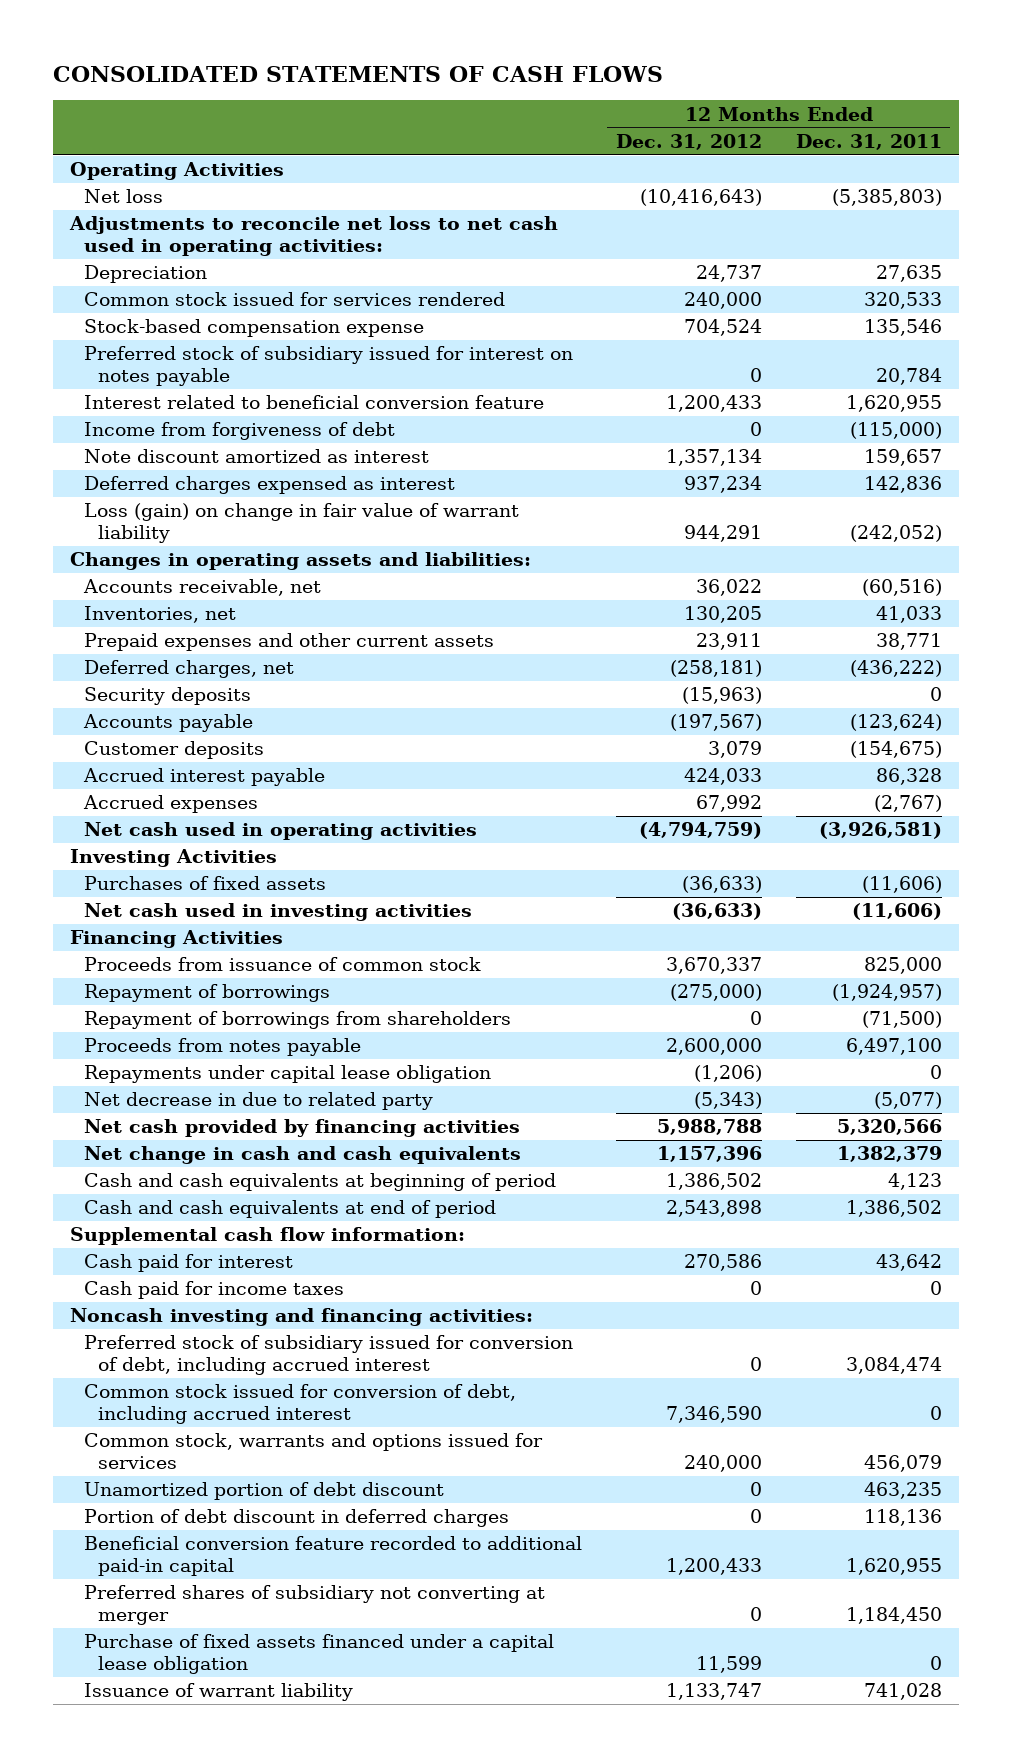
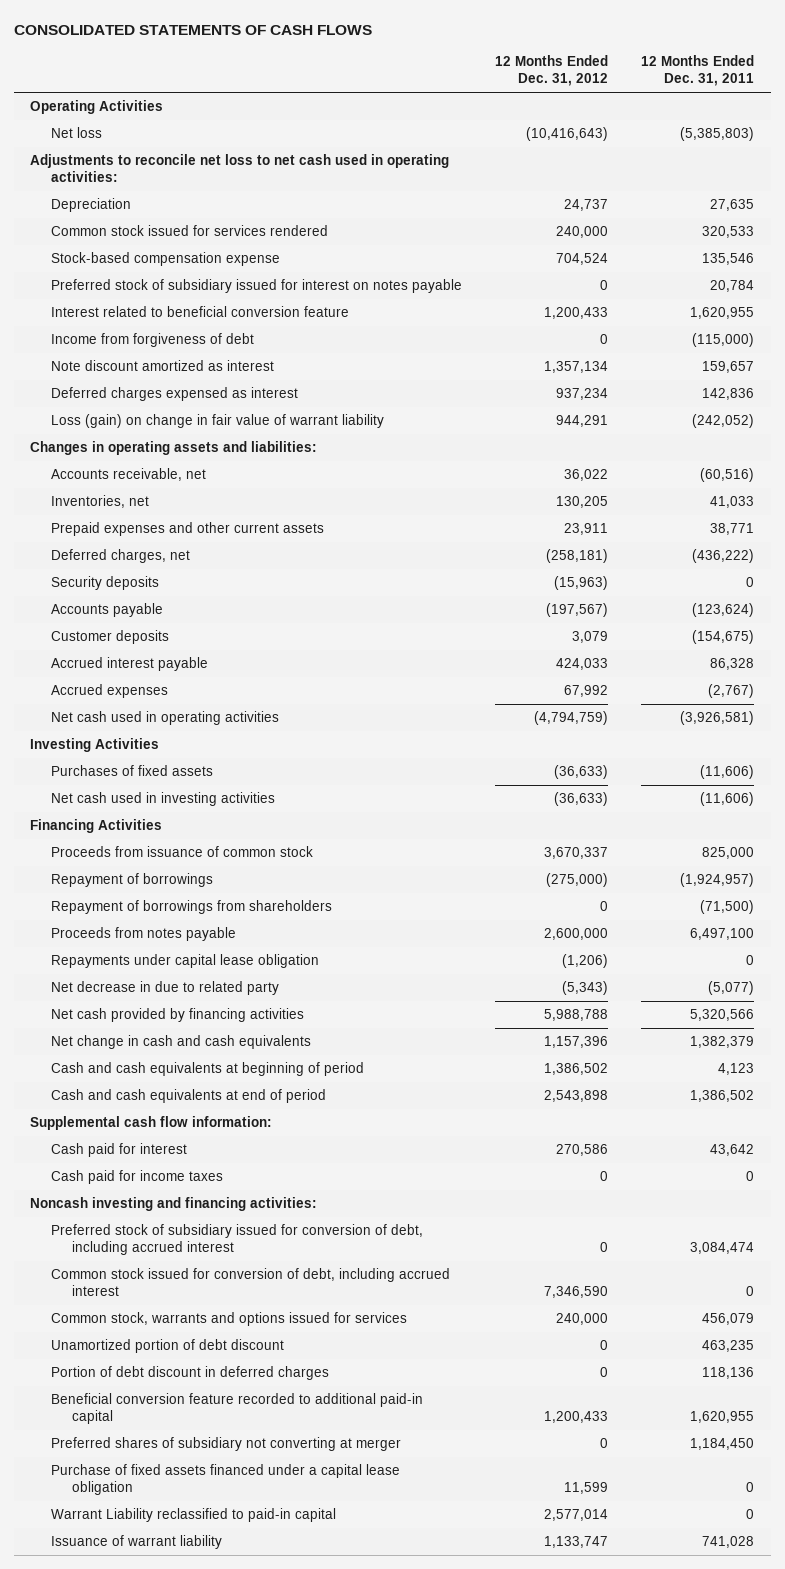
none -> [51,1507,337,1522] Warrant Liability reclassified to paid-in capital

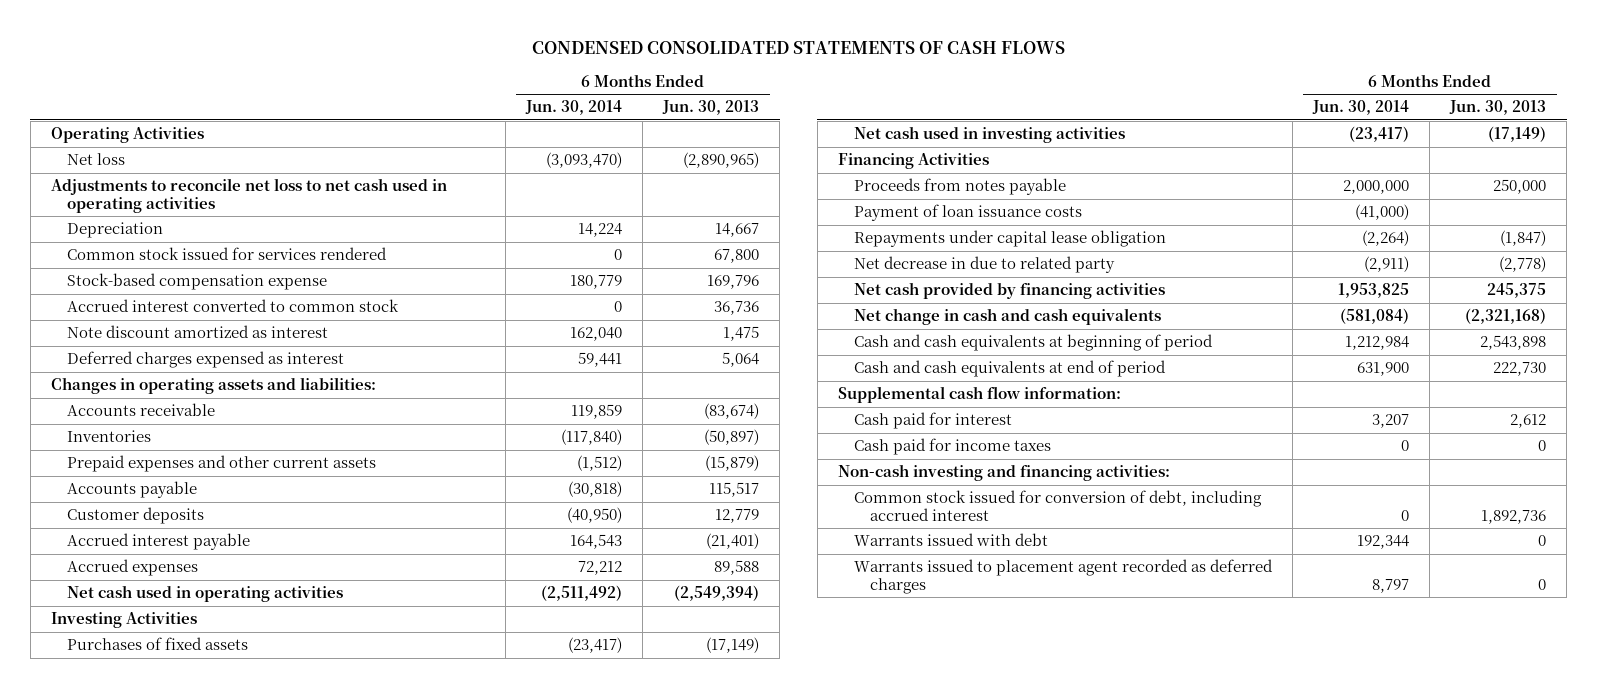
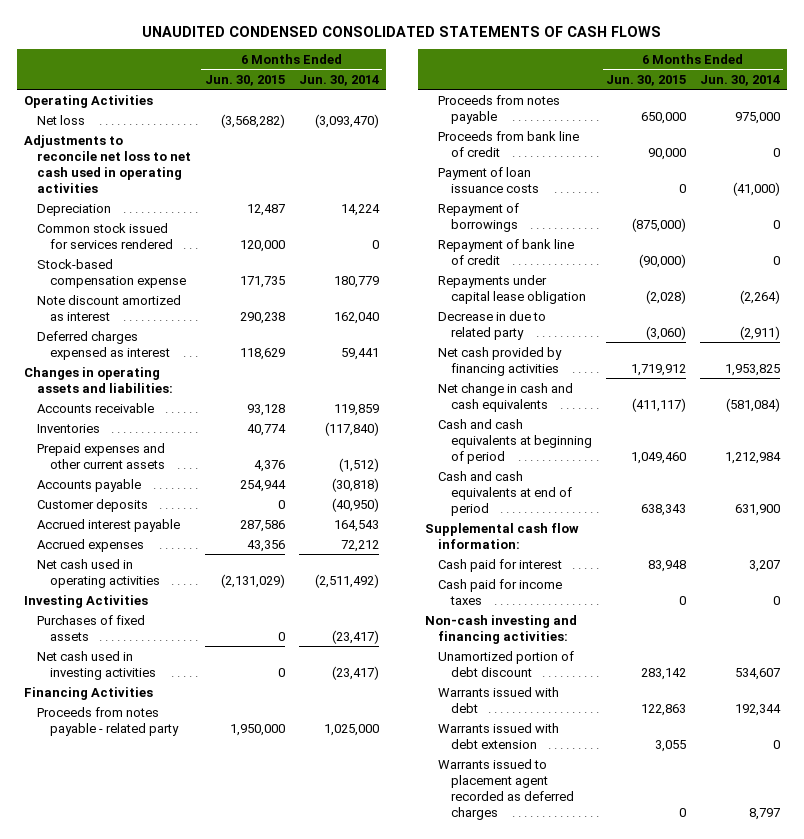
[531,40,1065,54] CONDENSED CONSOLIDATED STATEMENTS OF CASH FLOWS -> [141,25,661,37] UNAUDITED CONDENSED CONSOLIDATED STATEMENTS OF CASH FLOWS
[662,100,760,116] Jun. 30, 2013 -> none
none -> [204,74,285,86] Jun. 30, 2015
[66,299,399,313] Accrued interest converted to common stock -> none
none -> [36,706,180,736] Proceeds from notes payable - related party
[1342,180,1409,195] 2,000,000 -> [734,111,780,124] 975,000
none -> [437,130,579,157] Proceeds from bank line of credit
none -> [437,202,519,232] Repayment of borrowings
none -> [437,238,574,265] Repayment of bank line of credit
[853,256,1115,274] Net decrease in due to related party -> [437,310,546,340] Decrease in due to related party
[853,490,1262,522] Common stock issued for conversion of debt, including accrued interest -> none
none -> [437,650,574,677] Unamortized portion of debt discount
none -> [437,722,559,749] Warrants issued with debt extension

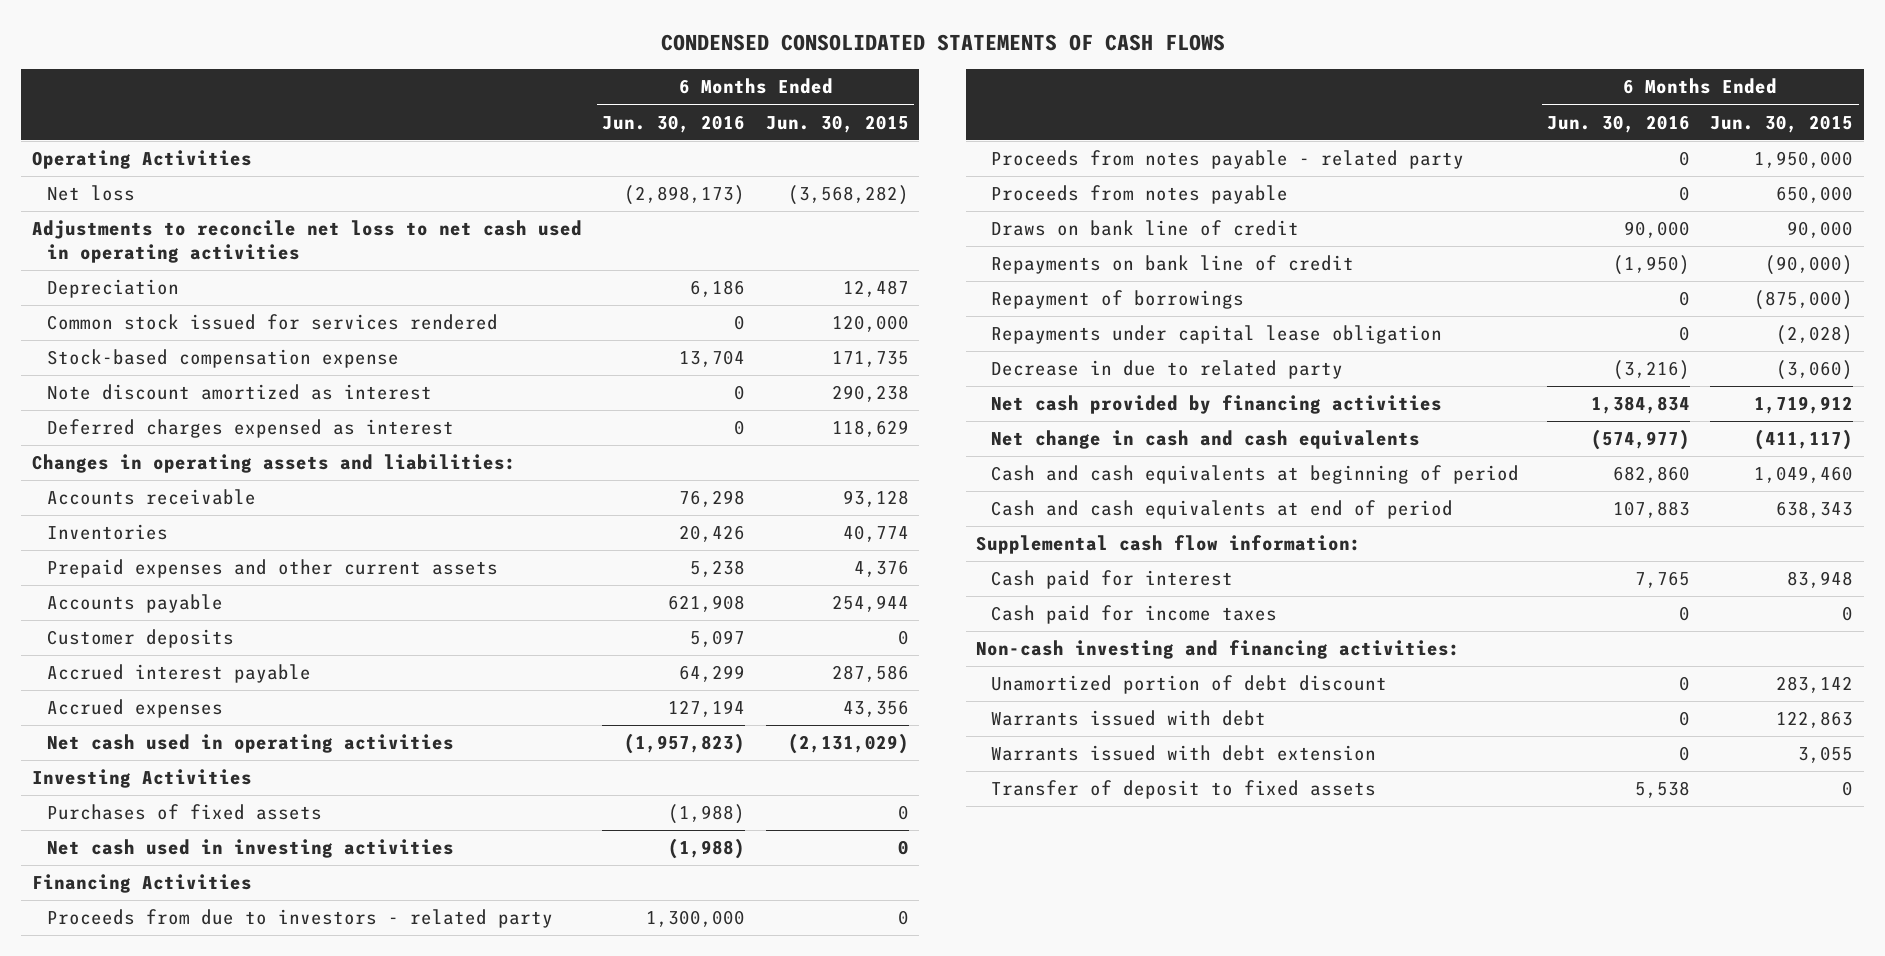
[141,25,661,37] UNAUDITED CONDENSED CONSOLIDATED STATEMENTS OF CASH FLOWS -> [660,34,1225,52] CONDENSED CONSOLIDATED STATEMENTS OF CASH FLOWS
[298,74,379,86] Jun. 30, 2014 -> none
none -> [602,114,746,133] Jun. 30, 2016
none -> [46,909,553,929] Proceeds from due to investors - related party
[437,166,540,193] Payment of loan issuance costs -> none
[437,130,579,157] Proceeds from bank line of credit -> [991,220,1300,237] Draws on bank line of credit
none -> [991,255,1355,275] Repayments on bank line of credit
[437,238,574,265] Repayment of bank line of credit -> none
[437,758,575,820] Warrants issued to placement agent recorded as deferred charges -> none
none -> [991,780,1377,800] Transfer of deposit to fixed assets

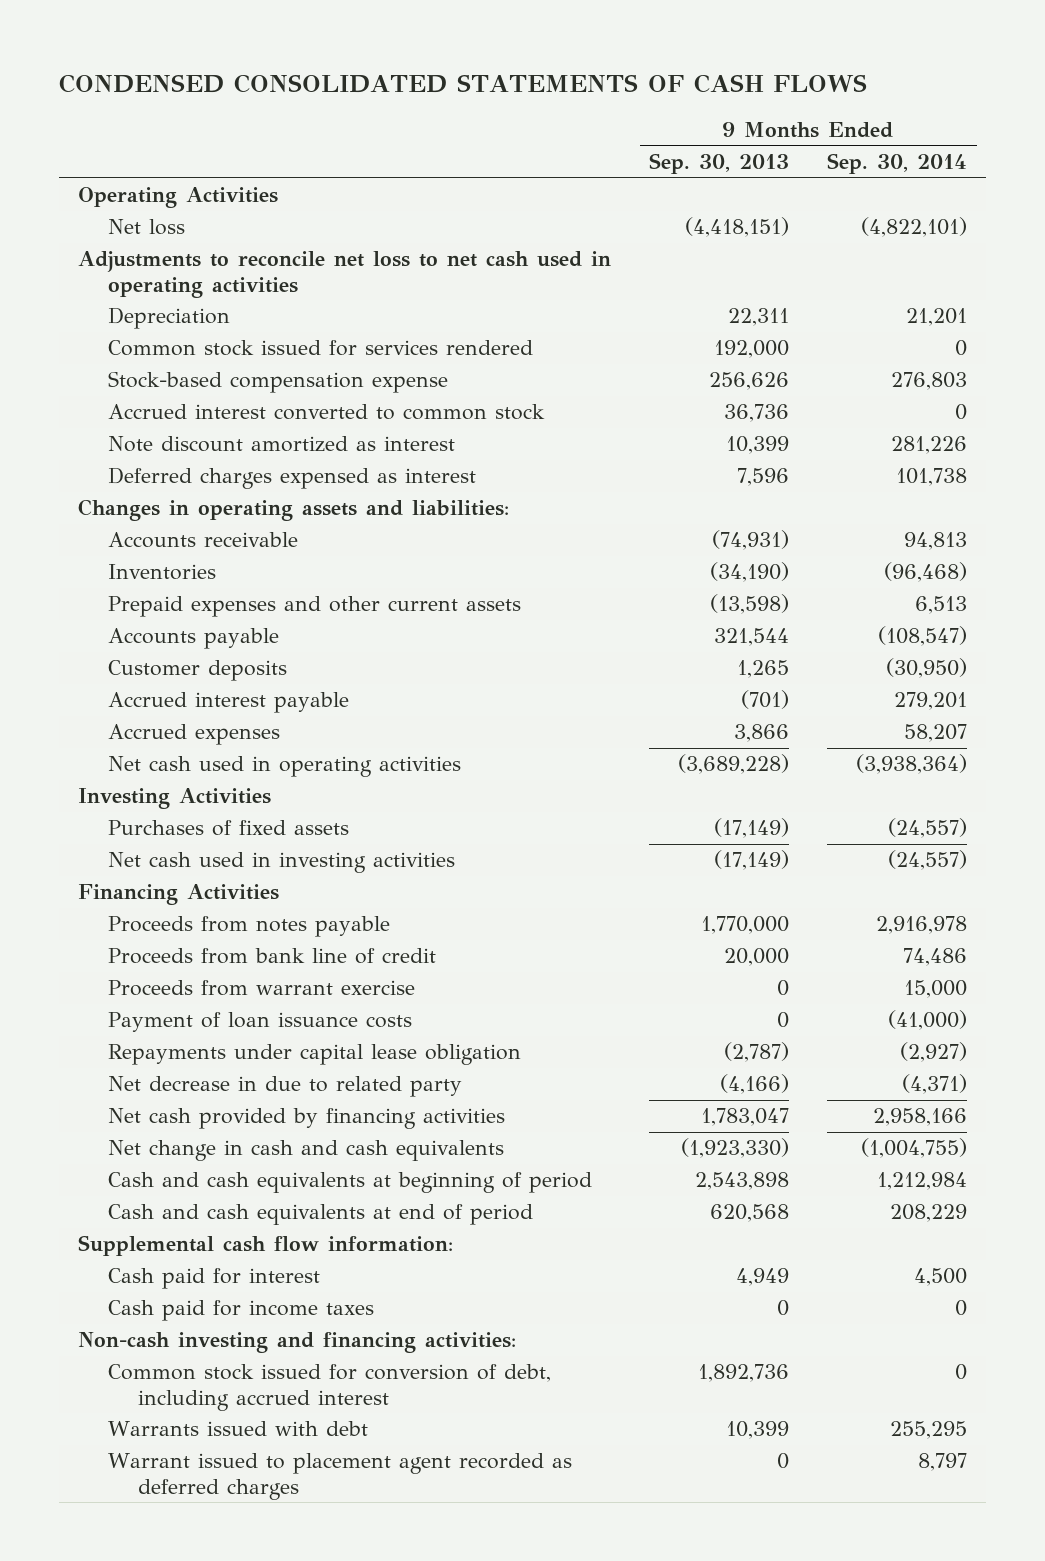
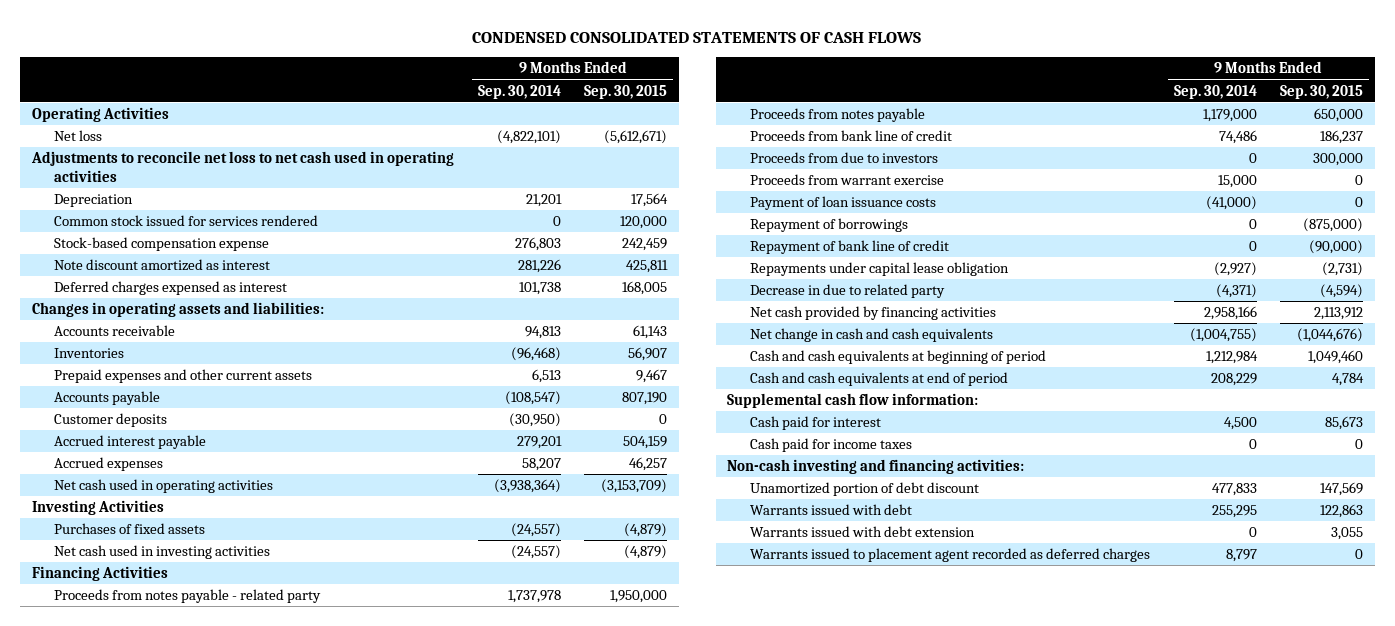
[649,153,790,175] Sep. 30, 2013 -> none
none -> [584,84,668,99] Sep. 30, 2015
[107,404,545,421] Accrued interest converted to common stock -> none
none -> [54,589,322,604] Proceeds from notes payable - related party
[876,916,968,935] 2,916,978 -> [1202,109,1257,123] 1,179,000
none -> [750,152,939,164] Proceeds from due to investors
none -> [750,218,909,233] Repayment of borrowings
none -> [750,240,950,255] Repayment of bank line of credit
[107,1076,462,1098] Net decrease in due to related party -> [750,284,946,299] Decrease in due to related party
[107,1364,551,1411] Common stock issued for conversion of debt, including accrued interest -> none
none -> [750,482,980,497] Unamortized portion of debt discount
none -> [750,526,976,538] Warrants issued with debt extension
[107,1453,572,1500] Warrant issued to placement agent recorded as deferred charges -> [750,548,1151,563] Warrants issued to placement agent recorded as deferred charges

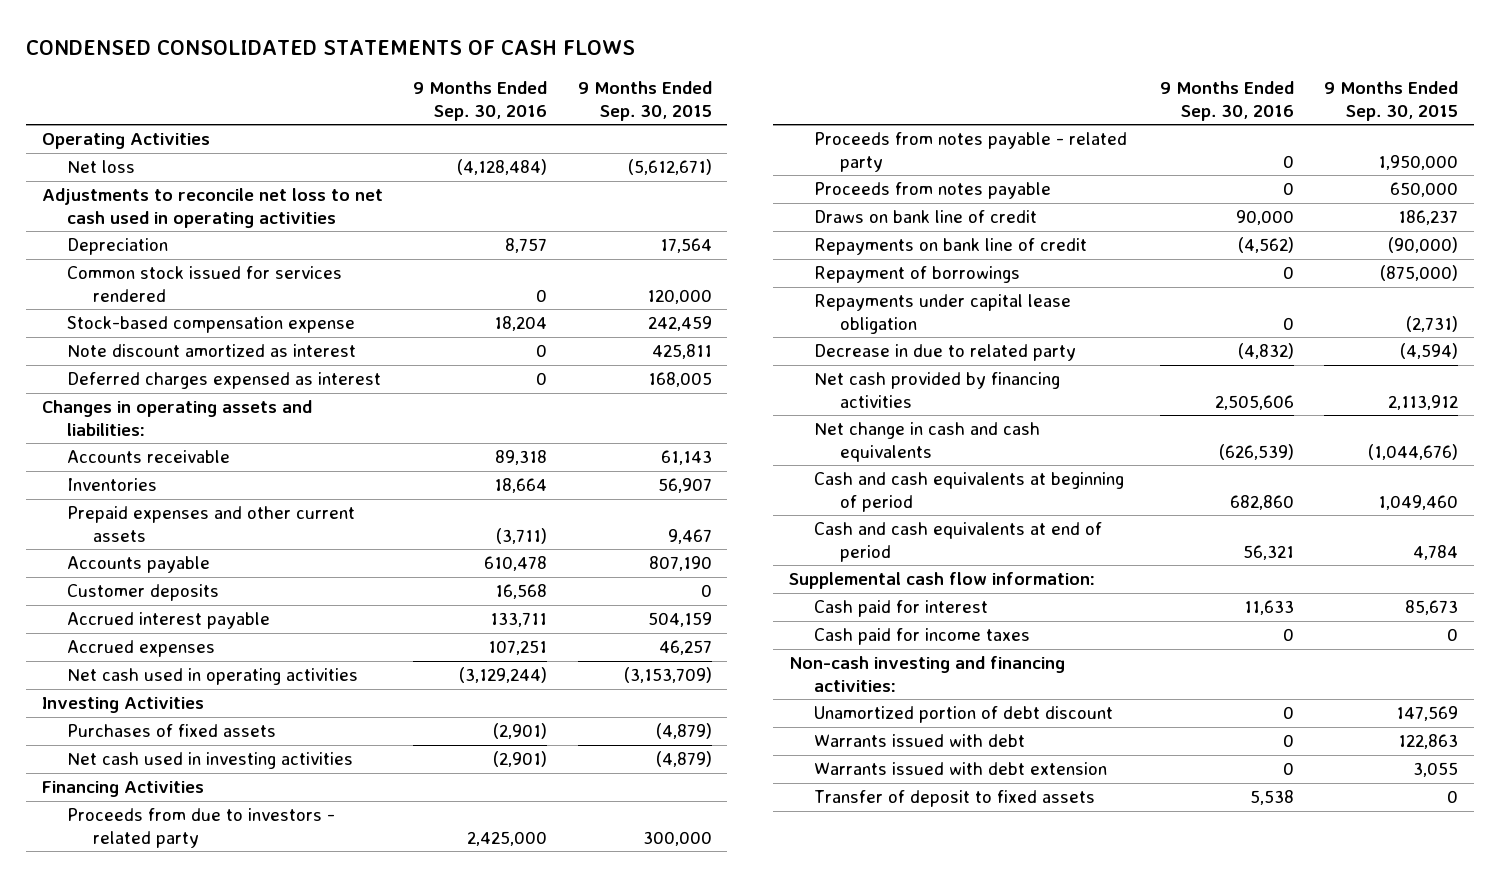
[477,84,561,99] Sep. 30, 2014 -> none
none -> [413,81,548,121] 9 Months Ended Sep. 30, 2016
none -> [67,808,336,848] Proceeds from due to investors - related party
[750,152,939,164] Proceeds from due to investors -> none
[750,174,945,186] Proceeds from warrant exercise -> none
[750,196,937,211] Payment of loan issuance costs -> none
[750,130,953,142] Proceeds from bank line of credit -> [814,210,1038,224] Draws on bank line of credit
none -> [814,238,1088,256] Repayments on bank line of credit
[750,240,950,255] Repayment of bank line of credit -> none
[750,548,1151,563] Warrants issued to placement agent recorded as deferred charges -> none
none -> [814,790,1096,808] Transfer of deposit to fixed assets

